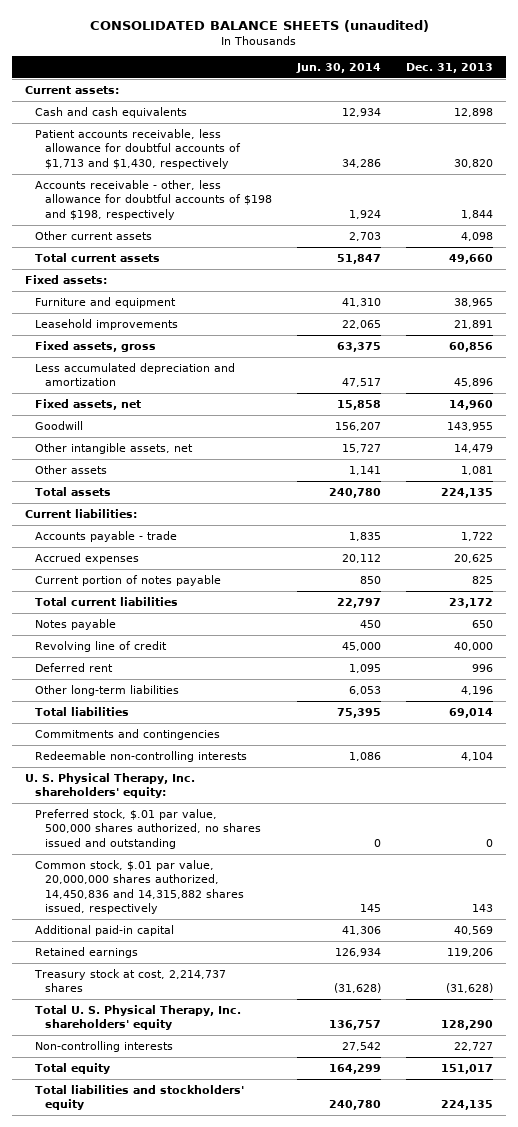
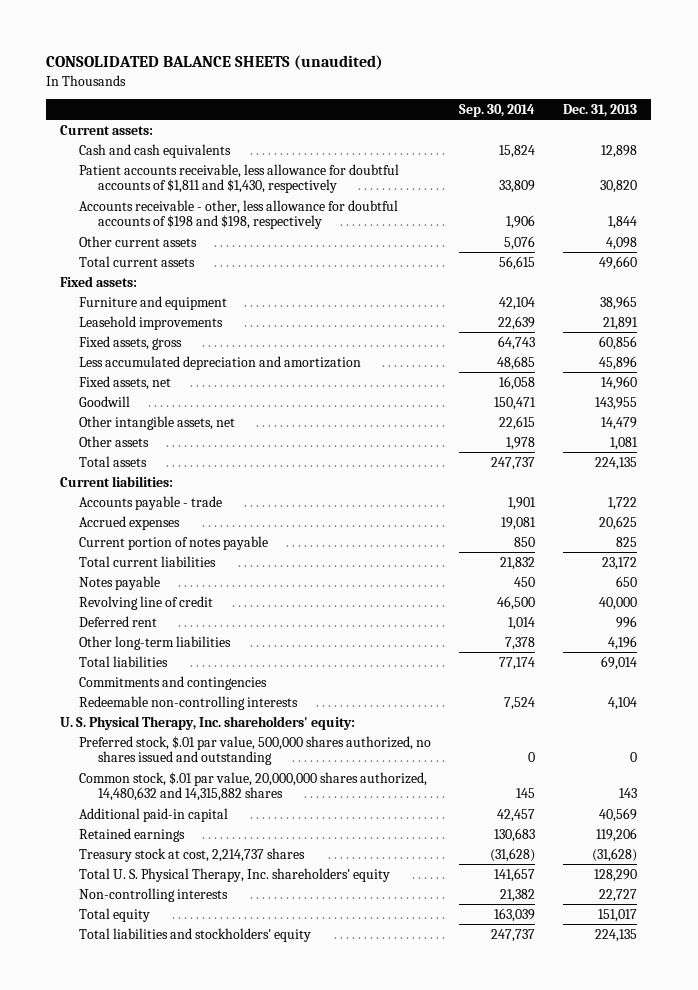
[295,63,381,74] Jun. 30, 2014 -> none
none -> [459,103,536,117] Sep. 30, 2014
[34,129,241,169] Patient accounts receivable, less allowance for doubtful accounts of $1,713 and $1,430, respectively -> [79,163,400,194] Patient accounts receivable, less allowance for doubtful accounts of $1,811 and $1,430, respectively
[34,860,244,914] Common stock, $.01 par value, 20,000,000 shares authorized, 14,450,836 and 14,315,882 shares issued, respectively -> [79,771,428,802] Common stock, $.01 par value, 20,000,000 shares authorized, 14,480,632 and 14,315,882 shares

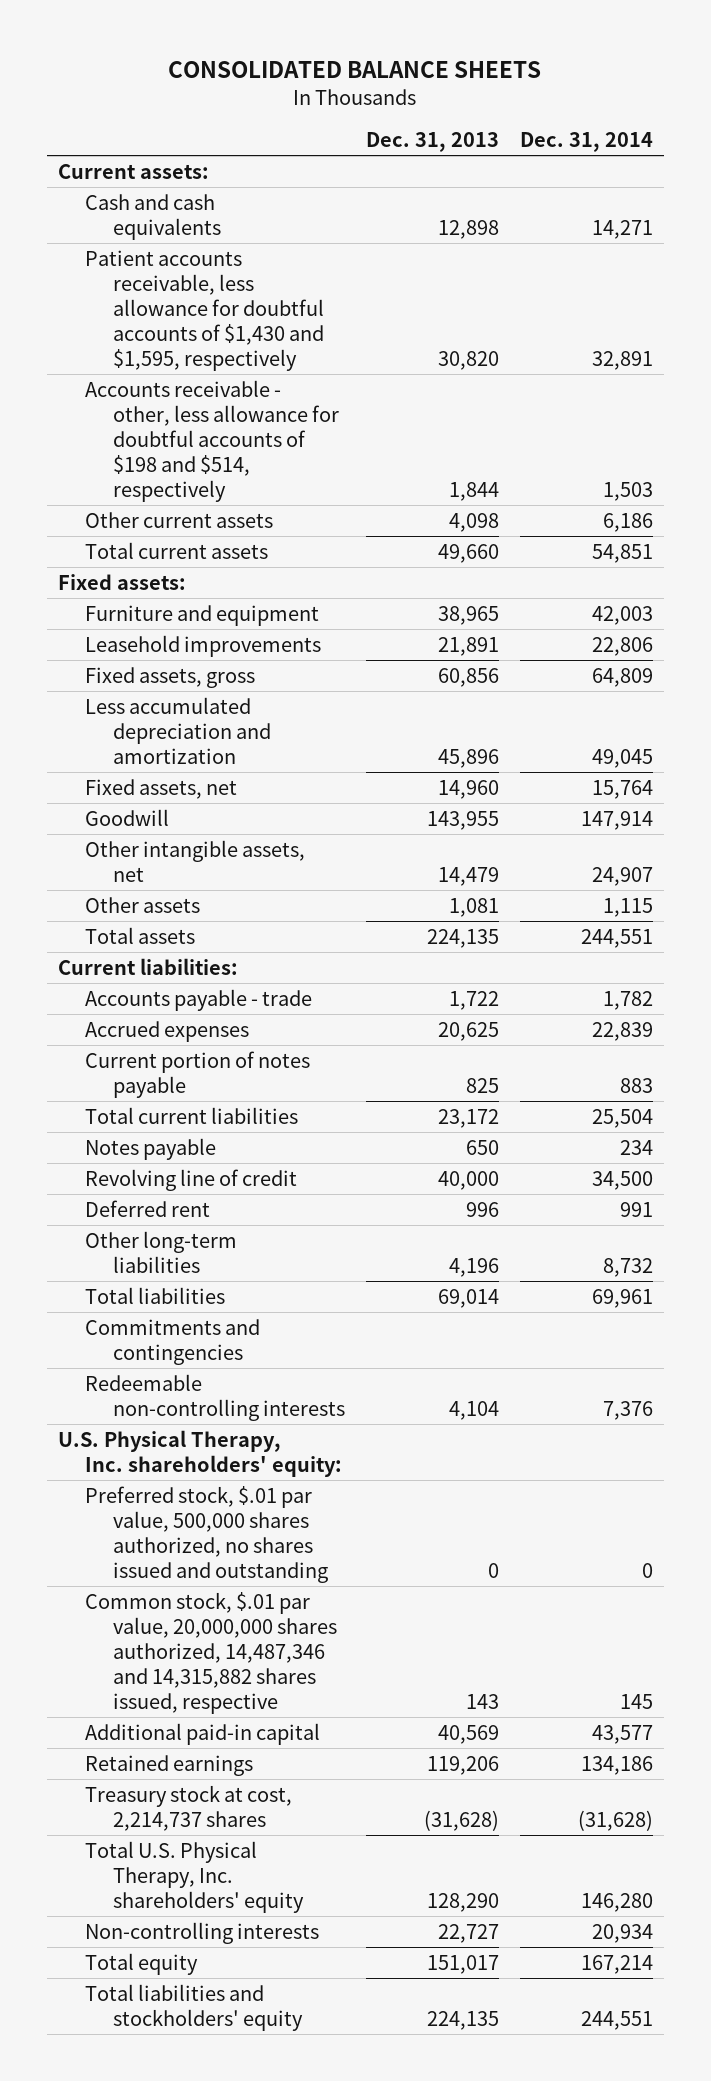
[46,55,384,71] CONSOLIDATED BALANCE SHEETS (unaudited) -> [168,60,542,78] CONSOLIDATED BALANCE SHEETS
[459,103,536,117] Sep. 30, 2014 -> none
none -> [520,132,654,153] Dec. 31, 2014
[79,163,400,194] Patient accounts receivable, less allowance for doubtful accounts of $1,811 and $1,430, respectively -> [85,249,324,371] Patient accounts receivable, less allowance for doubtful accounts of $1,430 and $1,595, respectively
[79,199,399,230] Accounts receivable - other, less allowance for doubtful accounts of $198 and $198, respectively -> [85,379,339,502] Accounts receivable - other, less allowance for doubtful accounts of $198 and $514, respectively
[60,715,356,730] U. S. Physical Therapy, Inc. shareholders' equity: -> [57,1429,343,1477] U.S. Physical Therapy, Inc. shareholders' equity:
[79,771,428,802] Common stock, $.01 par value, 20,000,000 shares authorized, 14,480,632 and 14,315,882 shares -> [85,1591,337,1714] Common stock, $.01 par value, 20,000,000 shares authorized, 14,487,346 and 14,315,882 shares issued, respective
[79,867,391,882] Total U. S. Physical Therapy, Inc. shareholders' equity -> [85,1840,304,1913] Total U.S. Physical Therapy, Inc. shareholders' equity

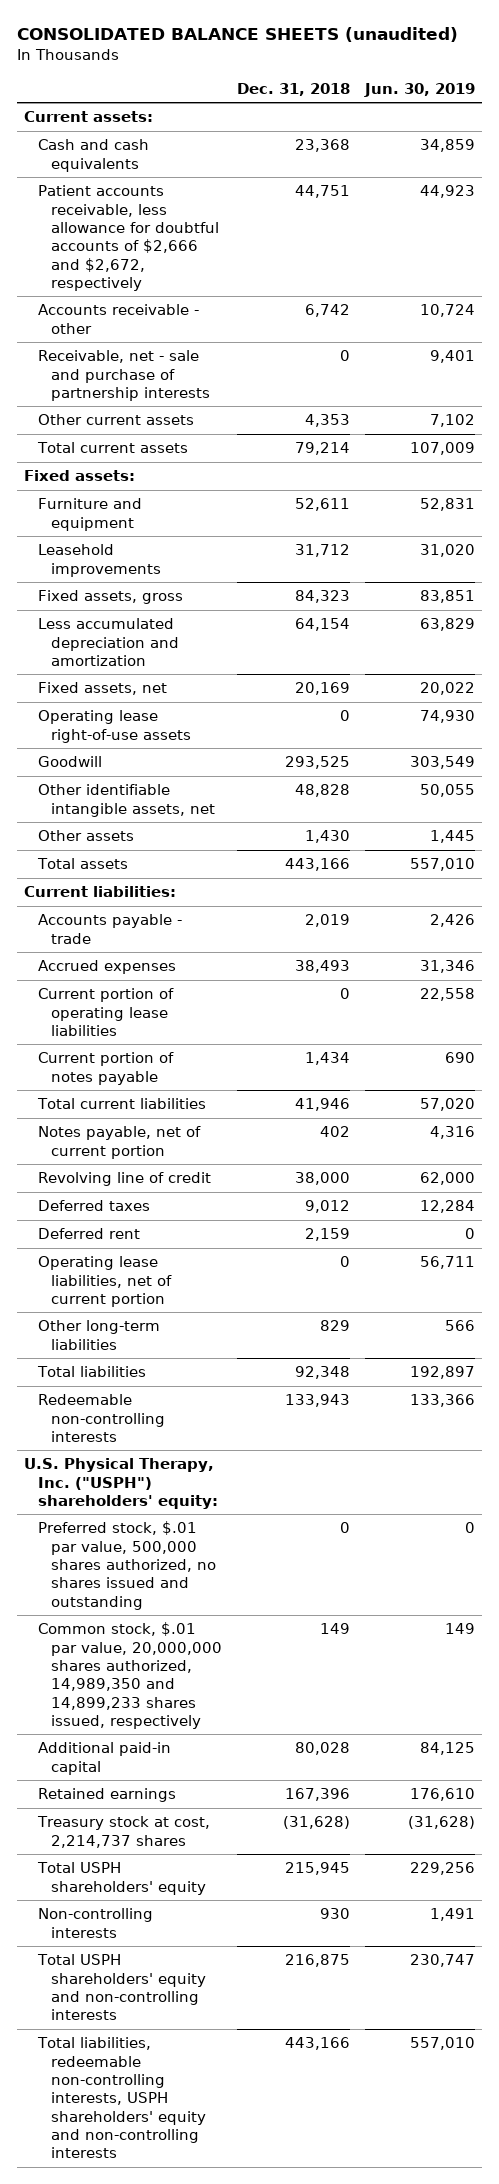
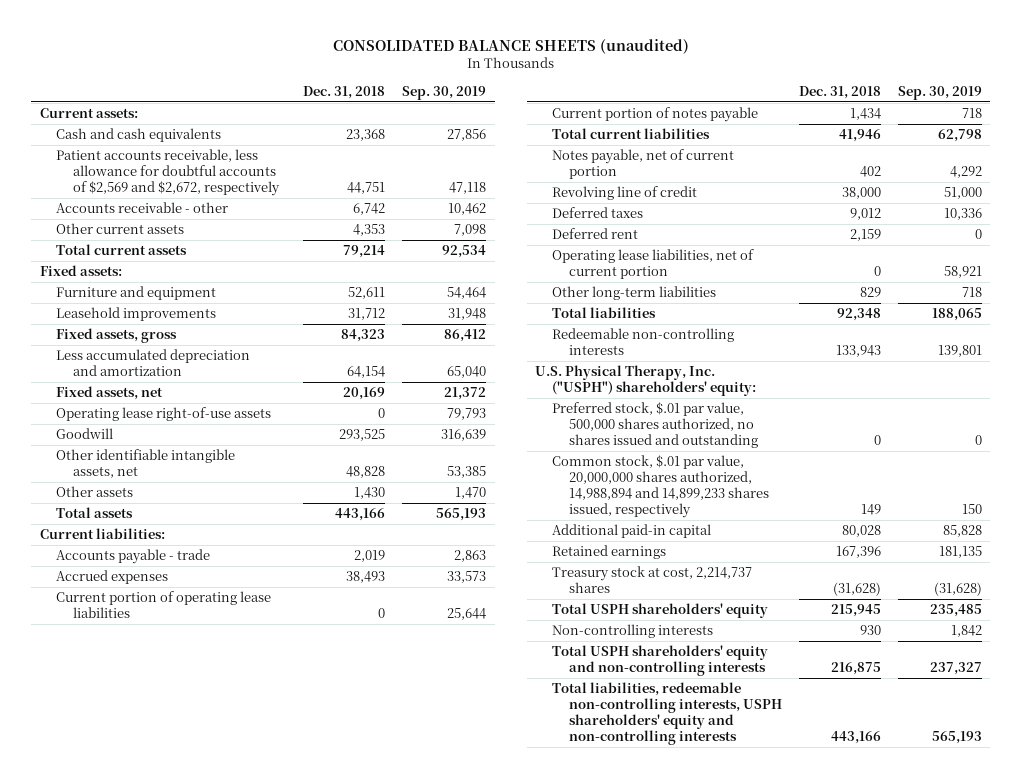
[363,82,475,97] Jun. 30, 2019 -> none
none -> [402,85,487,100] Sep. 30, 2019
[37,185,219,291] Patient accounts receivable, less allowance for doubtful accounts of $2,666 and $2,672, respectively -> [56,149,280,196] Patient accounts receivable, less allowance for doubtful accounts of $2,569 and $2,672, respectively
[37,350,210,401] Receivable, net - sale and purchase of partnership interests -> none
[37,1622,222,1729] Common stock, $.01 par value, 20,000,000 shares authorized, 14,989,350 and 14,899,233 shares issued, respectively -> [551,455,769,518] Common stock, $.01 par value, 20,000,000 shares authorized, 14,988,894 and 14,899,233 shares issued, respectively

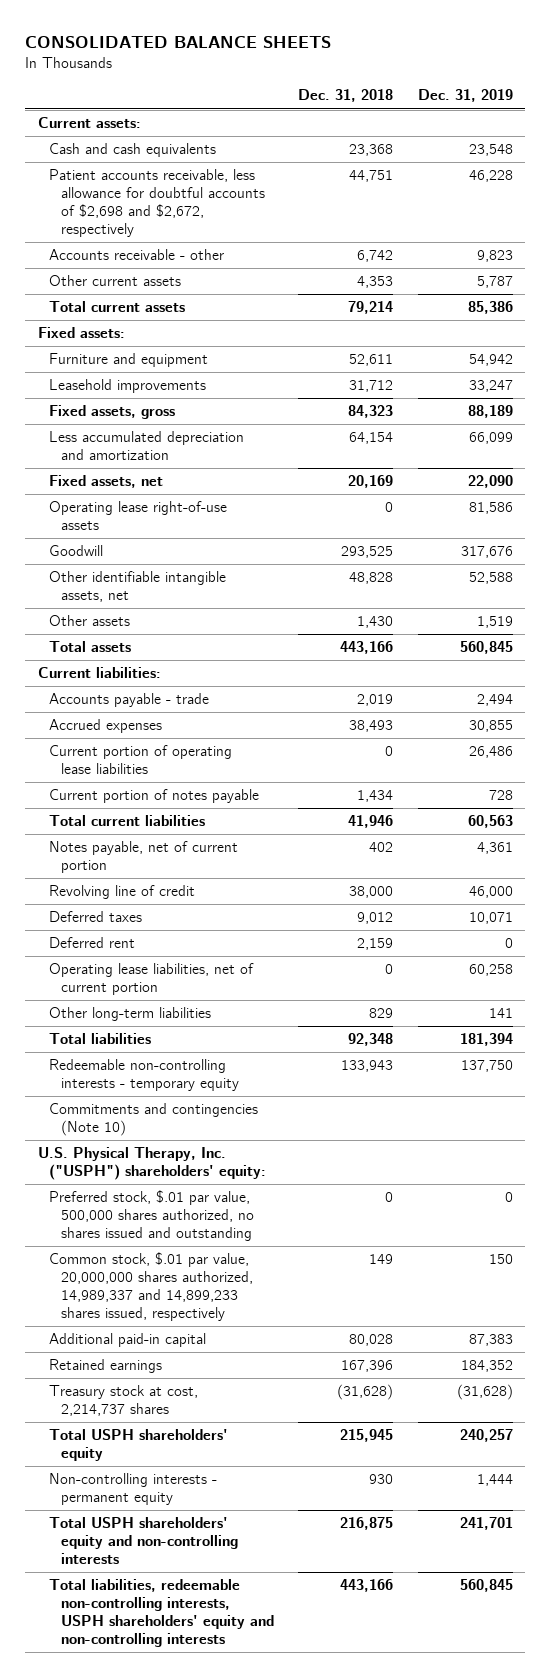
[332,38,689,54] CONSOLIDATED BALANCE SHEETS (unaudited) -> [25,36,332,49] CONSOLIDATED BALANCE SHEETS
[402,85,487,100] Sep. 30, 2019 -> none
none -> [417,89,513,103] Dec. 31, 2019
[56,149,280,196] Patient accounts receivable, less allowance for doubtful accounts of $2,569 and $2,672, respectively -> [49,169,265,237] Patient accounts receivable, less allowance for doubtful accounts of $2,698 and $2,672, respectively
[551,328,734,356] Redeemable non-controlling interests -> [49,1059,239,1092] Redeemable non-controlling interests - temporary equity
none -> [49,1103,259,1137] Commitments and contingencies (Note 10)
[551,455,769,518] Common stock, $.01 par value, 20,000,000 shares authorized, 14,988,894 and 14,899,233 shares issued, respectively -> [49,1252,253,1321] Common stock, $.01 par value, 20,000,000 shares authorized, 14,989,337 and 14,899,233 shares issued, respectively
[551,624,713,639] Non-controlling interests -> [49,1473,218,1506] Non-controlling interests - permanent equity

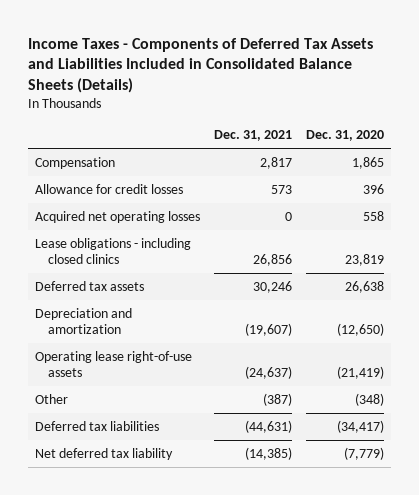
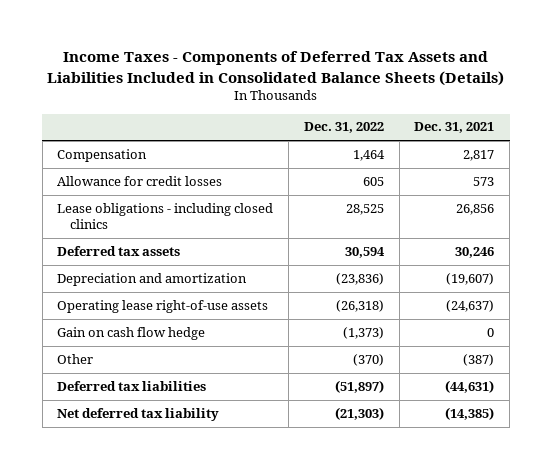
[306,130,385,142] Dec. 31, 2020 -> none
none -> [303,122,384,134] Dec. 31, 2022
[35,210,201,223] Acquired net operating losses -> none
none -> [57,326,206,340] Gain on cash flow hedge

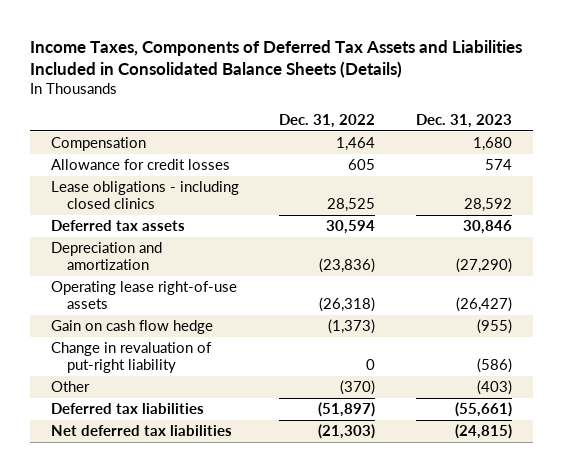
[46,51,504,86] Income Taxes - Components of Deferred Tax Assets and Liabilities Included in Consolidated Balance Sheets (Details) -> [30,39,523,79] Income Taxes, Components of Deferred Tax Assets and Liabilities Included in Consolidated Balance Sheets (Details)
[414,122,495,134] Dec. 31, 2021 -> none
none -> [416,113,513,128] Dec. 31, 2023
none -> [50,342,212,374] Change in revaluation of put-right liability
[57,407,220,421] Net deferred tax liability -> [50,425,232,437] Net deferred tax liabilities

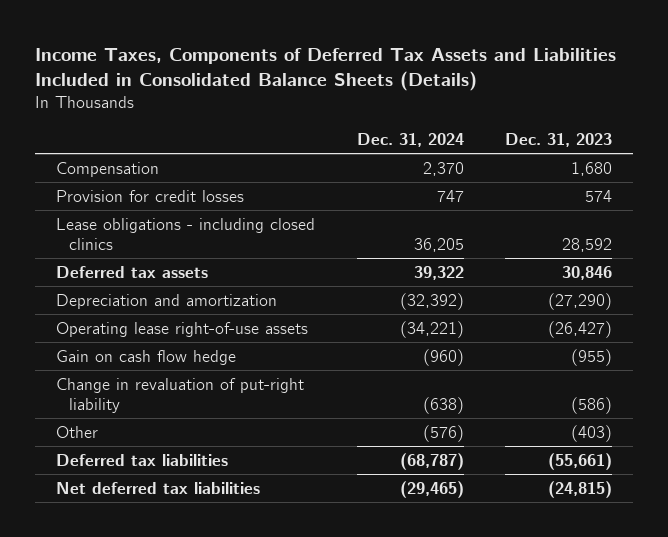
[279,113,376,128] Dec. 31, 2022 -> none
none -> [356,132,464,147] Dec. 31, 2024
[50,159,230,171] Allowance for credit losses -> [56,189,245,202] Provision for credit losses

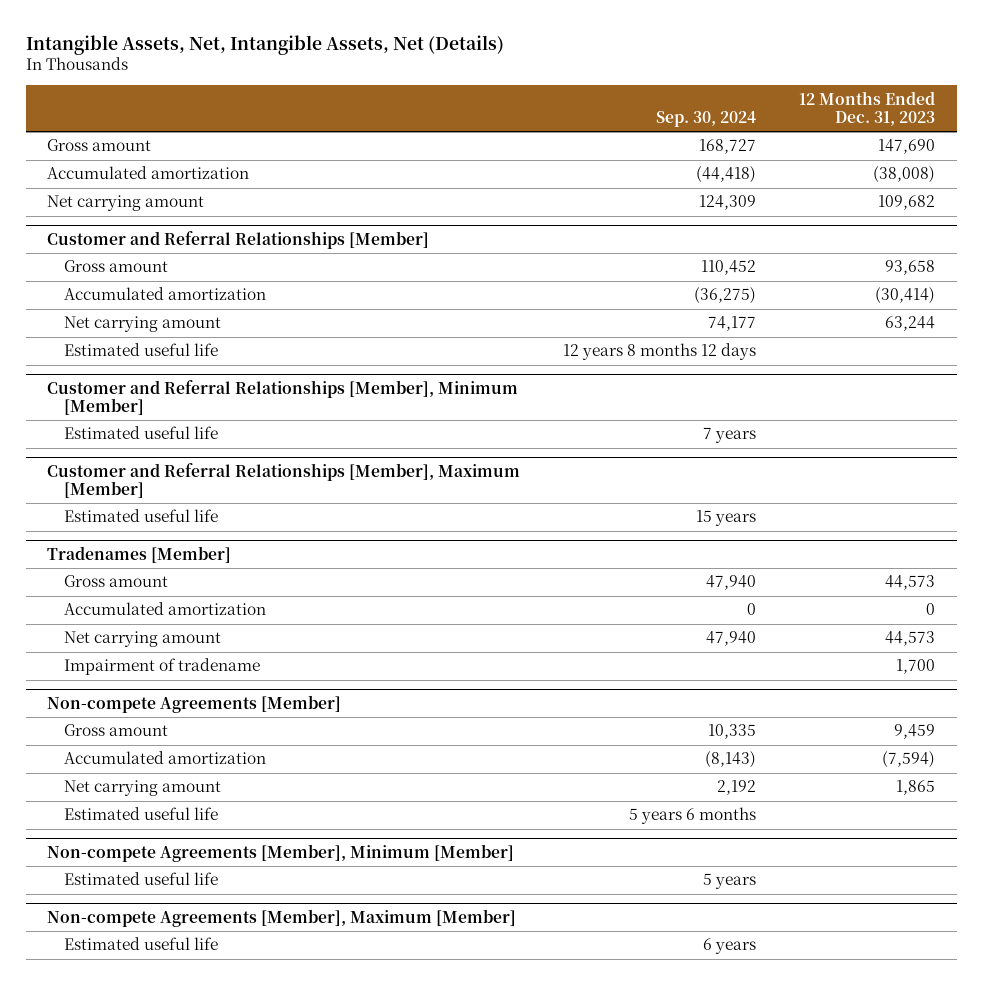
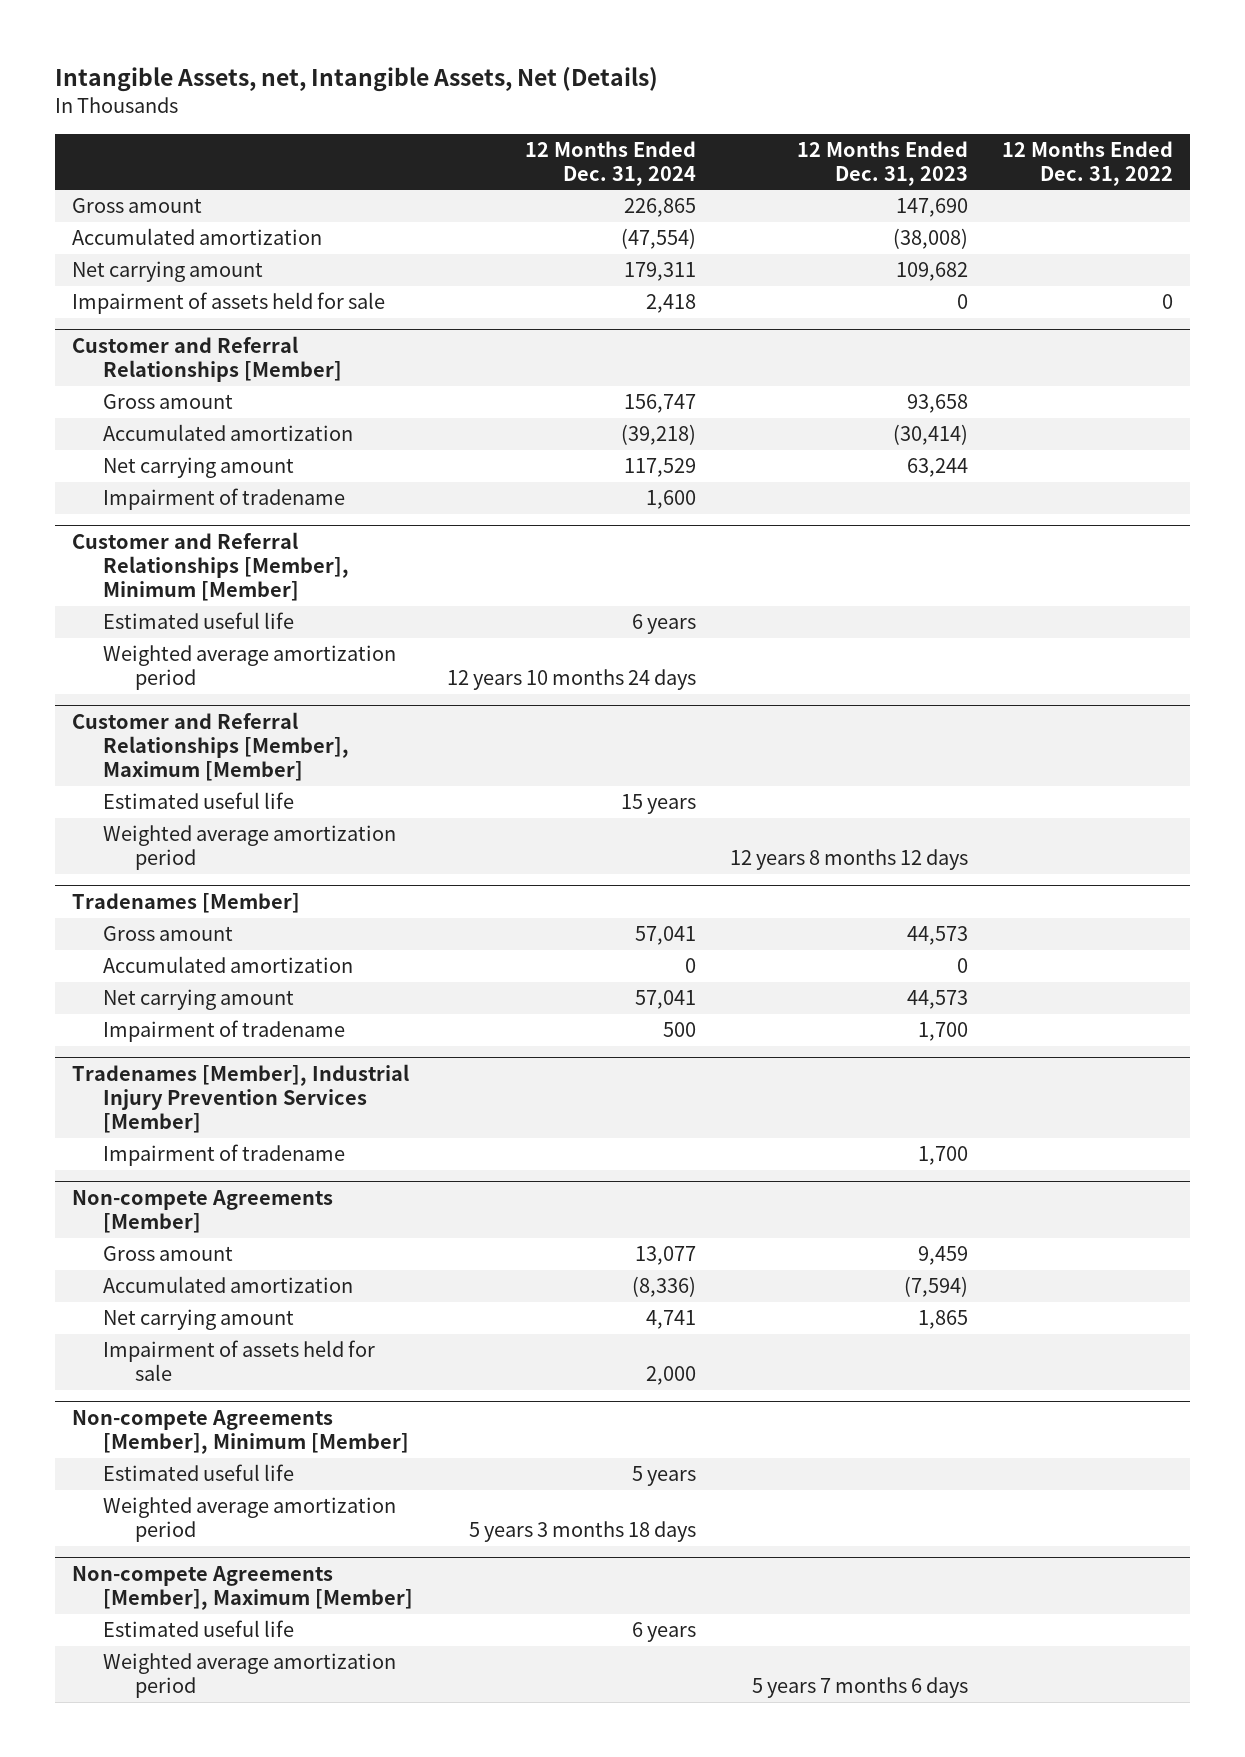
[25,34,504,55] Intangible Assets, Net, Intangible Assets, Net (Details) -> [54,67,658,93] Intangible Assets, net, Intangible Assets, Net (Details)
[656,111,757,128] Sep. 30, 2024 -> none
none -> [525,140,697,186] 12 Months Ended Dec. 31, 2024
none -> [1002,140,1174,186] 12 Months Ended Dec. 31, 2022
none -> [71,292,385,315] Impairment of assets held for sale
[63,343,218,357] Estimated useful life -> none
none -> [103,488,346,511] Impairment of tradename
none -> [103,645,397,691] Weighted average amortization period
none -> [103,825,397,871] Weighted average amortization period
none -> [71,1064,409,1134] Tradenames [Member], Industrial Injury Prevention Services [Member]
none -> [103,1144,346,1167] Impairment of tradename
[63,807,218,821] Estimated useful life -> none
none -> [103,1340,376,1382] Impairment of assets held for sale
none -> [103,1497,397,1543] Weighted average amortization period
none -> [103,1653,397,1699] Weighted average amortization period

